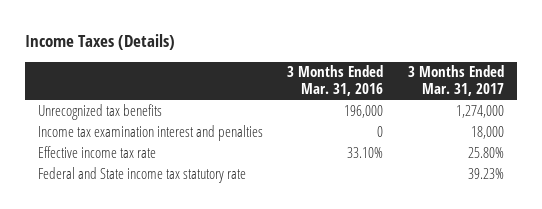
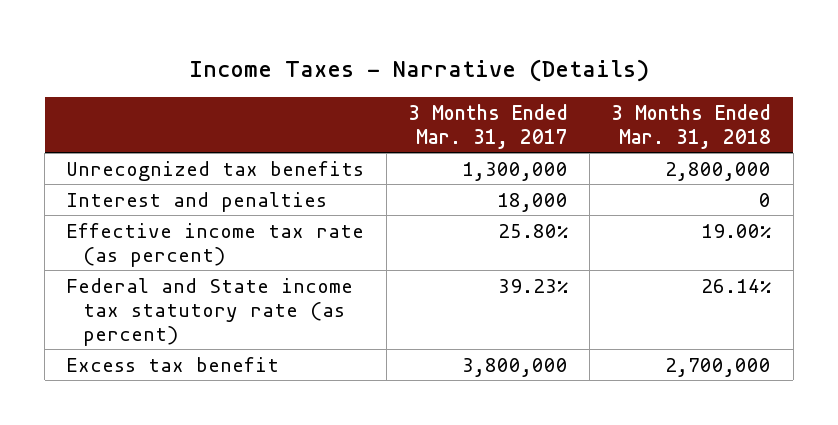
[25,34,176,51] Income Taxes (Details) -> [188,58,649,82] Income Taxes - Narrative (Details)
[287,65,384,96] 3 Months Ended Mar. 31, 2016 -> none
none -> [611,103,772,150] 3 Months Ended Mar. 31, 2018
[456,104,505,118] 1,274,000 -> [461,161,568,181] 1,300,000
[37,124,263,141] Income tax examination interest and penalties -> [66,191,328,212] Interest and penalties
[37,145,156,158] Effective income tax rate -> [66,222,365,267] Effective income tax rate (as percent)
[37,166,246,183] Federal and State income tax statutory rate -> [66,277,354,346] Federal and State income tax statutory rate (as percent)
none -> [66,356,280,372] Excess tax benefit

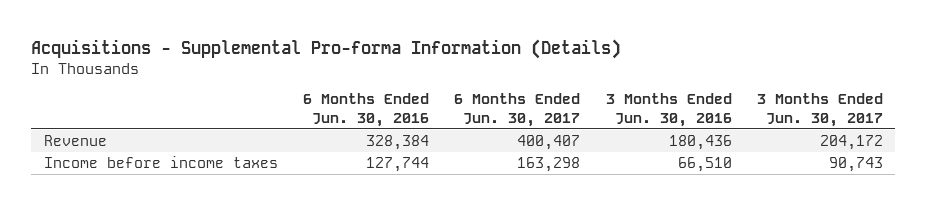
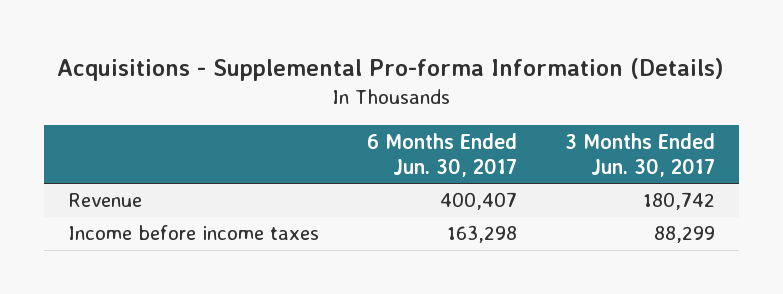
[303,93,430,127] 6 Months Ended Jun. 30, 2016 -> none
[605,93,732,127] 3 Months Ended Jun. 30, 2016 -> none
[819,135,883,151] 204,172 -> [642,192,715,211] 180,742
[828,157,883,173] 90,743 -> [653,226,715,244] 88,299

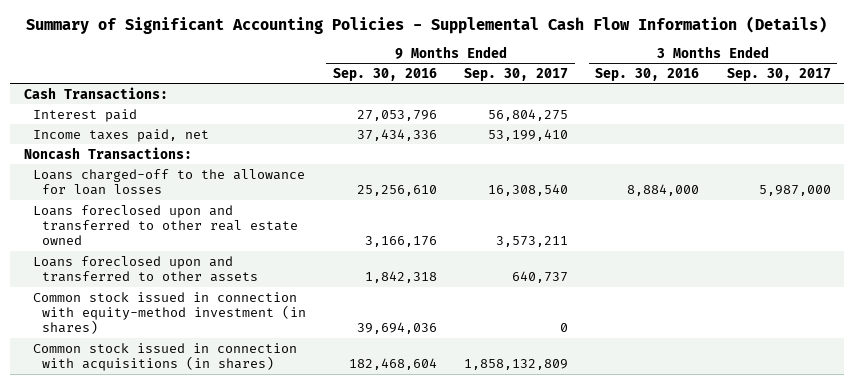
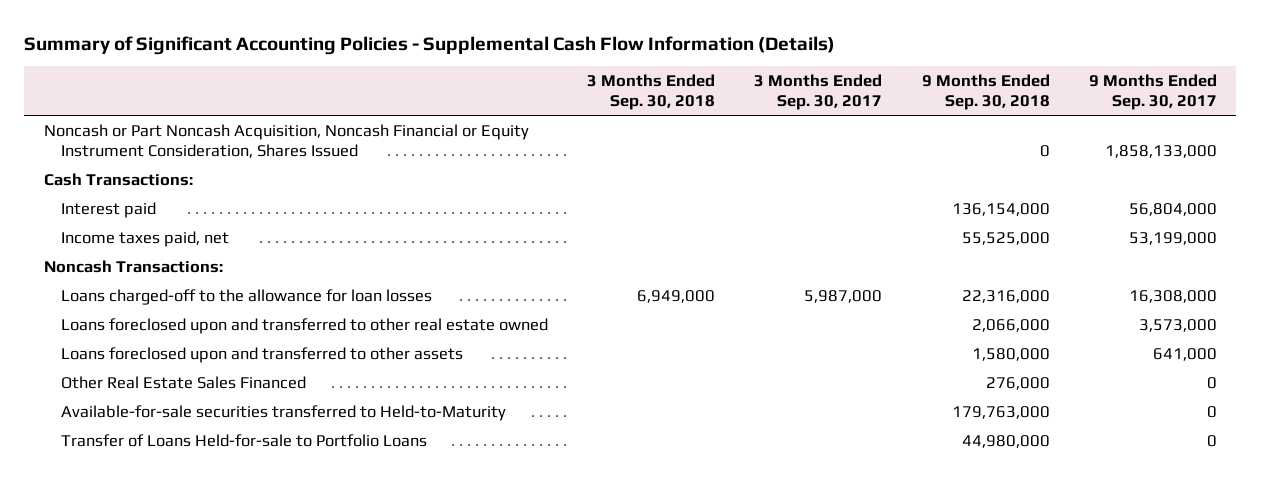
[333,67,438,81] Sep. 30, 2016 -> none
[595,67,700,81] Sep. 30, 2016 -> none
none -> [586,73,715,111] 3 Months Ended Sep. 30, 2018
none -> [921,73,1050,111] 9 Months Ended Sep. 30, 2018
none -> [43,123,529,159] Noncash or Part Noncash Acquisition, Noncash Financial or Equity Instrument Consideration, Shares Issued
[488,108,569,121] 56,804,275 -> [1128,202,1217,216] 56,804,000
[488,128,569,141] 53,199,410 -> [1128,231,1217,245] 53,199,000
[32,291,307,335] Common stock issued in connection with equity-method investment (in shares) -> none
[32,342,297,372] Common stock issued in connection with acquisitions (in shares) -> none
[488,184,569,197] 16,308,540 -> [1128,289,1217,303] 16,308,000
[496,236,569,248] 3,573,211 -> [1138,318,1217,332] 3,573,000
[512,271,569,284] 640,737 -> [1152,347,1217,361] 641,000
none -> [60,375,306,389] Other Real Estate Sales Financed
none -> [60,404,506,421] Available-for-sale securities transferred to Held-to-Maturity
none -> [60,433,427,447] Transfer of Loans Held-for-sale to Portfolio Loans

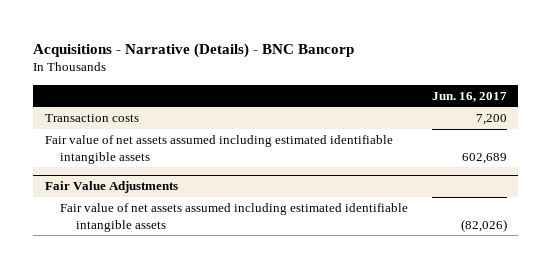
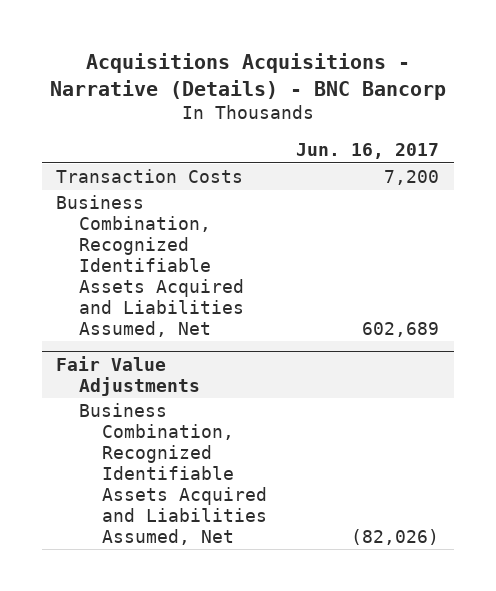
[33,42,355,58] Acquisitions - Narrative (Details) - BNC Bancorp -> [49,52,446,100] Acquisitions Acquisitions - Narrative (Details) - BNC Bancorp
[44,114,139,123] Transaction costs -> [56,169,244,184] Transaction Costs
[44,135,393,164] Fair value of net assets assumed including estimated identifiable intangible assets -> [56,195,245,337] Business Combination, Recognized Identifiable Assets Acquired and Liabilities Assumed, Net
[60,203,409,232] Fair value of net assets assumed including estimated identifiable intangible assets -> [79,403,267,545] Business Combination, Recognized Identifiable Assets Acquired and Liabilities Assumed, Net

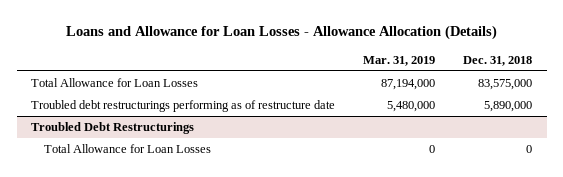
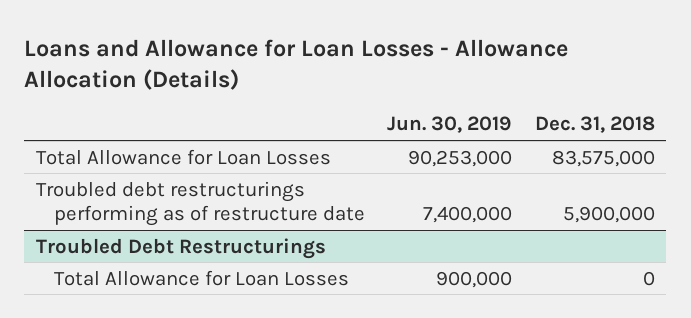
[363,55,436,66] Mar. 31, 2019 -> none
none -> [387,116,513,134] Jun. 30, 2019
[484,100,533,112] 5,890,000 -> [563,206,656,224] 5,900,000

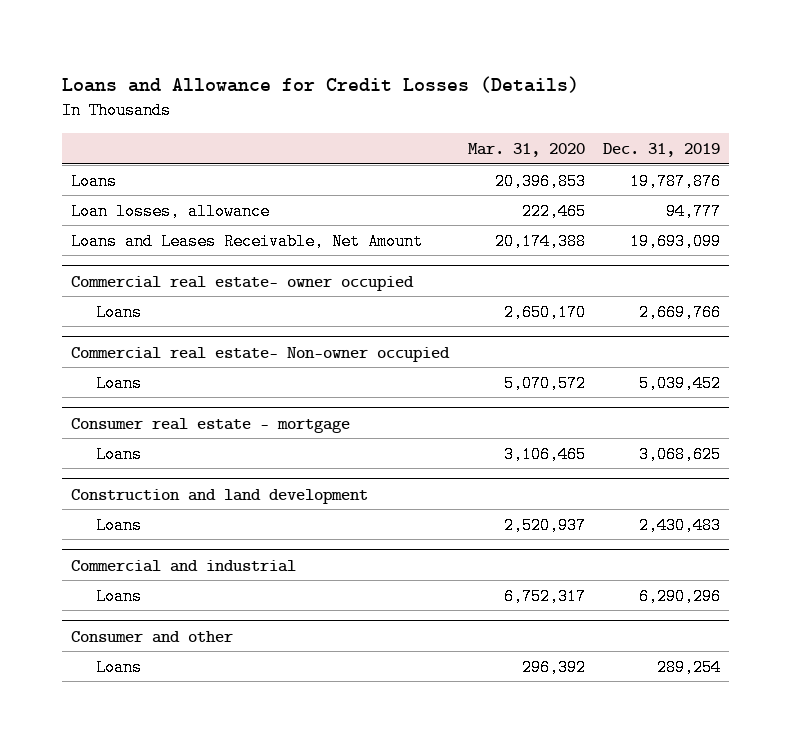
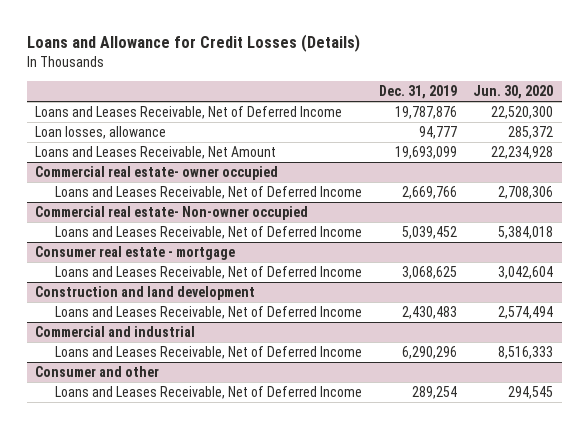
[467,143,585,158] Mar. 31, 2020 -> none
none -> [473,85,554,100] Jun. 30, 2020
[71,172,118,190] Loans -> [35,106,343,120] Loans and Leases Receivable, Net of Deferred Income
[96,303,143,321] Loans -> [55,186,363,200] Loans and Leases Receivable, Net of Deferred Income
[96,374,143,392] Loans -> [55,226,363,240] Loans and Leases Receivable, Net of Deferred Income
[96,445,143,463] Loans -> [55,266,363,280] Loans and Leases Receivable, Net of Deferred Income
[96,516,143,534] Loans -> [55,306,363,320] Loans and Leases Receivable, Net of Deferred Income
[96,587,143,605] Loans -> [55,346,363,360] Loans and Leases Receivable, Net of Deferred Income
[96,658,143,676] Loans -> [55,386,363,400] Loans and Leases Receivable, Net of Deferred Income

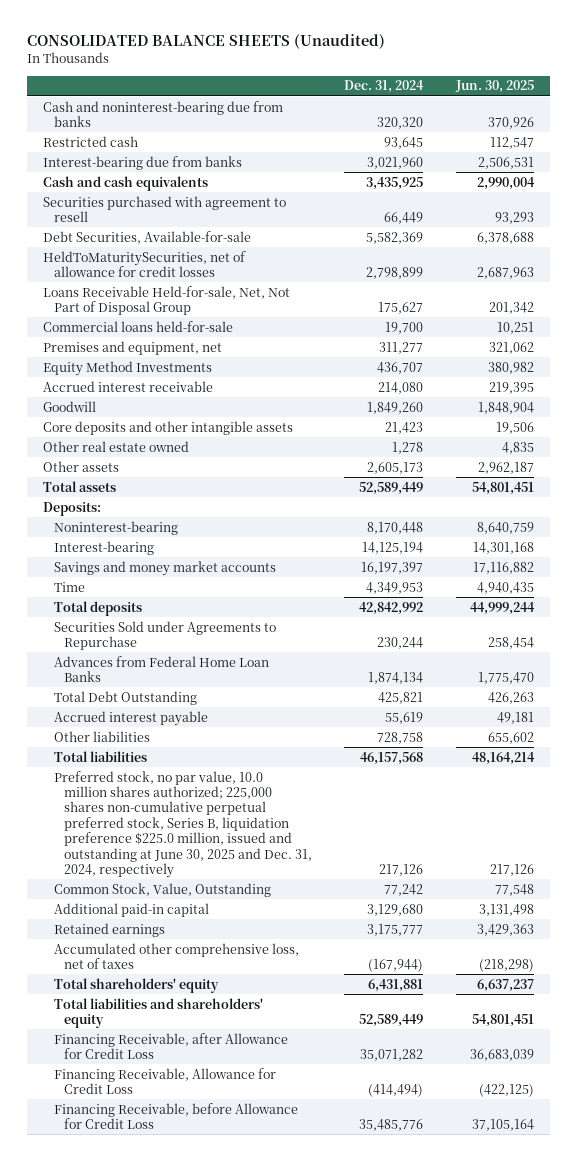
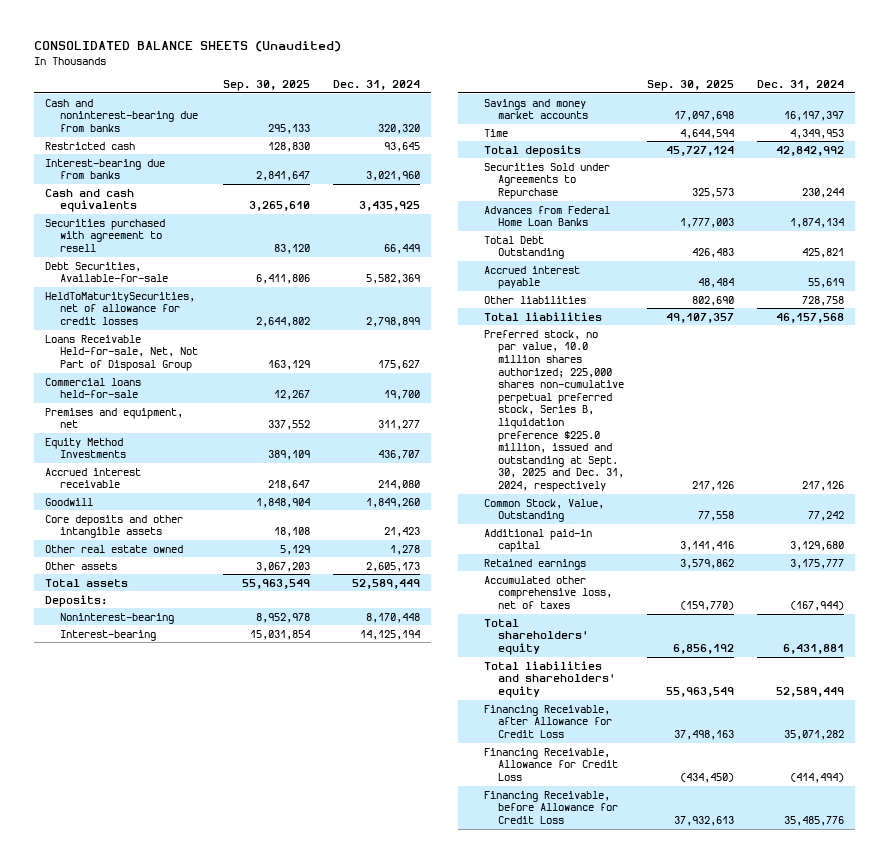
[454,80,534,94] Jun. 30, 2025 -> none
none -> [222,80,310,92] Sep. 30, 2025
[53,770,313,878] Preferred stock, no par value, 10.0 million shares authorized; 225,000 shares non-cumulative perpetual preferred stock, Series B, liquidation preference $225.0 million, issued and outstanding at June 30, 2025 and Dec. 31, 2024, respectively -> [483,329,624,492] Preferred stock, no par value, 10.0 million shares authorized; 225,000 shares non-cumulative perpetual preferred stock, Series B, liquidation preference $225.0 million, issued and outstanding at Sept. 30, 2025 and Dec. 31, 2024, respectively

